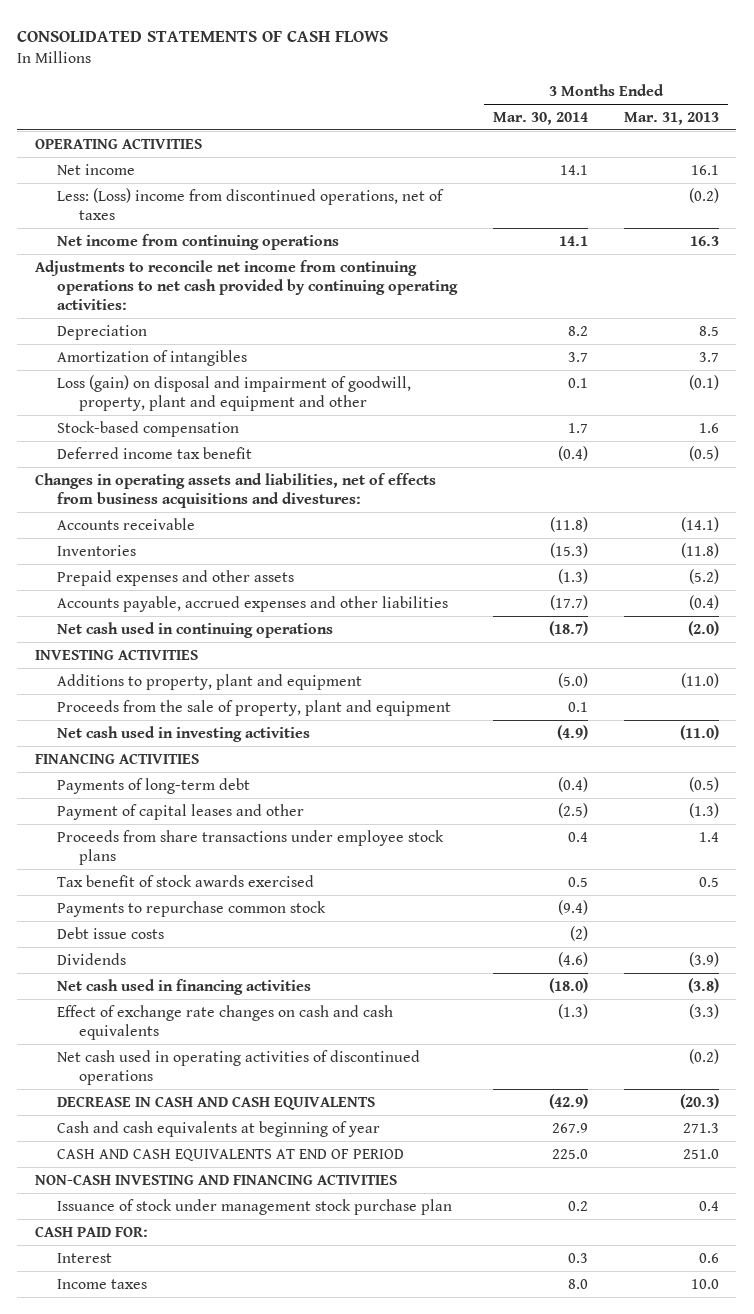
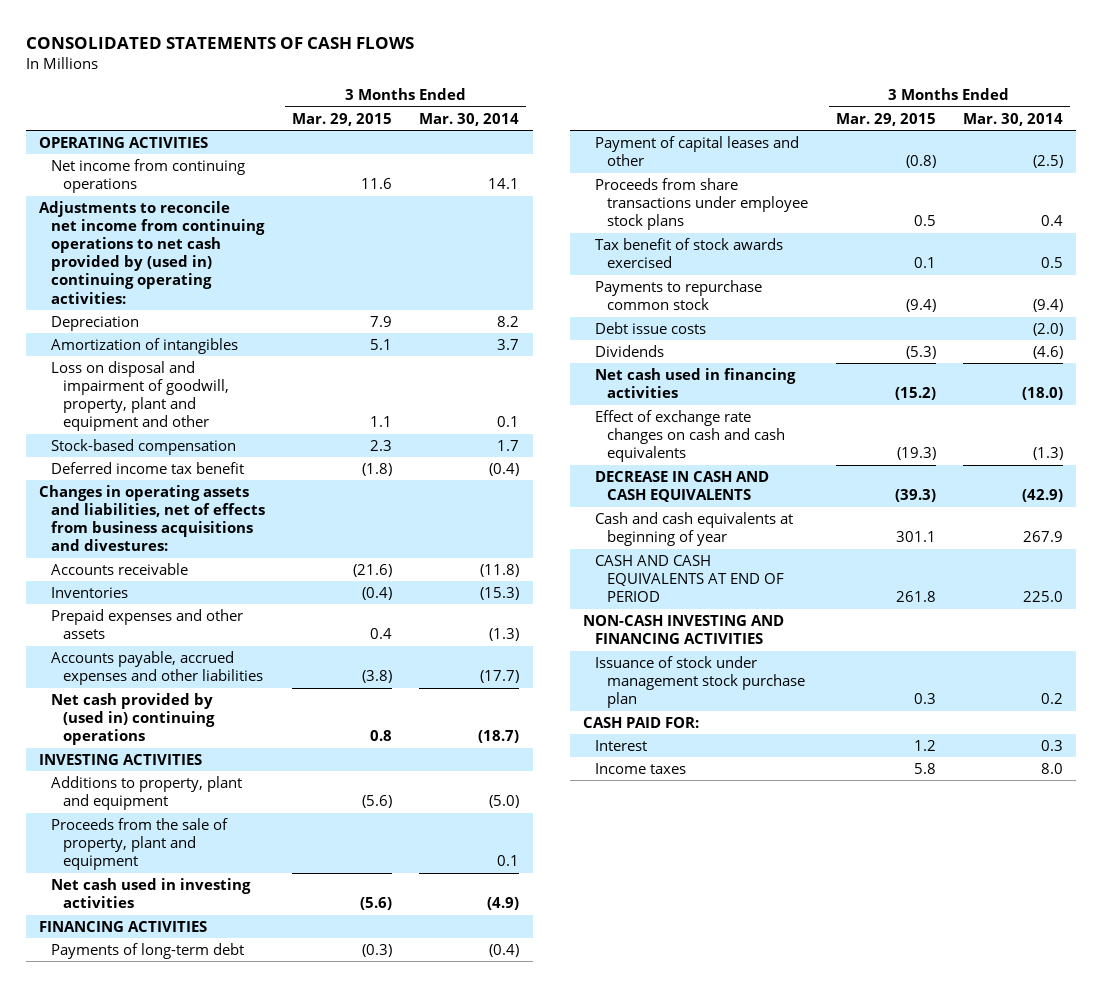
[623,111,719,125] Mar. 31, 2013 -> none
none -> [292,112,393,126] Mar. 29, 2015
[56,163,135,175] Net income -> none
[56,187,444,220] Less: (Loss) income from discontinued operations, net of taxes -> none
[35,259,458,310] Adjustments to reconcile net income from continuing operations to net cash provided by continuing operating activities: -> [39,201,266,304] Adjustments to reconcile net income from continuing operations to net cash provided by (used in) continuing operating activities:
[56,374,411,411] Loss (gain) on disposal and impairment of goodwill, property, plant and equipment and other -> [51,361,229,432] Loss on disposal and impairment of goodwill, property, plant and equipment and other
[56,621,333,638] Net cash used in continuing operations -> [51,693,215,746] Net cash provided by (used in) continuing operations
[569,925,588,941] (2) -> [1032,323,1063,337] (2.0)
[56,1049,420,1085] Net cash used in operating activities of discontinued operations -> none

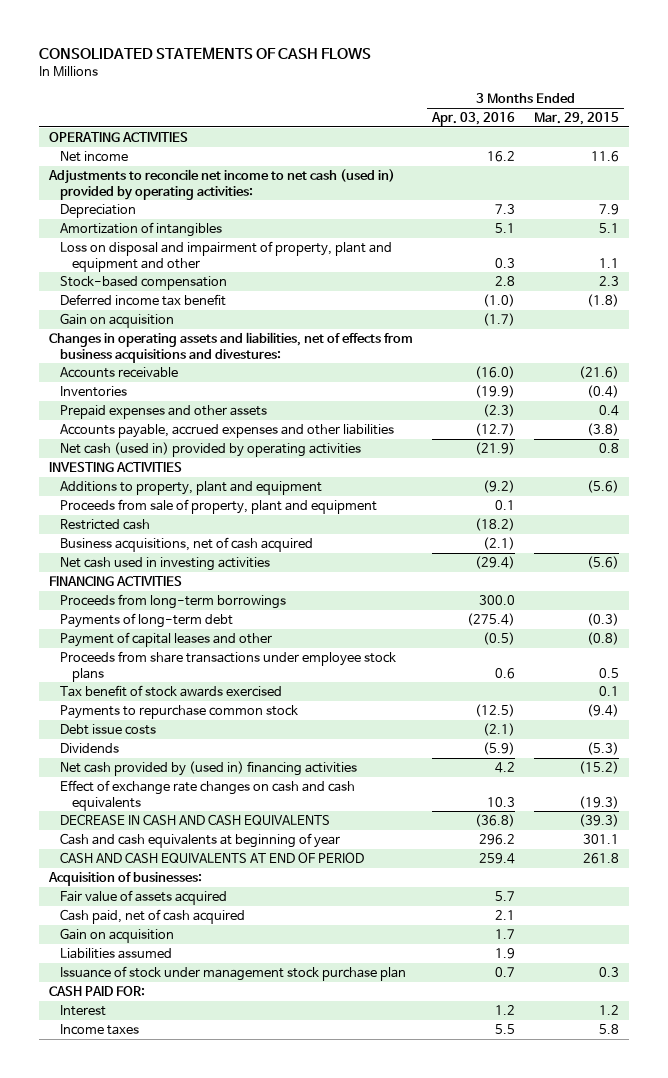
[419,112,520,126] Mar. 30, 2014 -> none
none -> [431,112,516,127] Apr. 03, 2016
[51,159,246,194] Net income from continuing operations -> [60,151,129,163] Net income
[39,201,266,304] Adjustments to reconcile net income from continuing operations to net cash provided by (used in) continuing operating activities: -> [47,169,395,200] Adjustments to reconcile net income to net cash (used in) provided by operating activities:
[51,361,229,432] Loss on disposal and impairment of goodwill, property, plant and equipment and other -> [60,241,393,272] Loss on disposal and impairment of property, plant and equipment and other
none -> [60,313,175,329] Gain on acquisition
[51,693,215,746] Net cash provided by (used in) continuing operations -> [60,442,362,458] Net cash (used in) provided by operating activities
[51,818,229,871] Proceeds from the sale of property, plant and equipment -> [60,499,378,515] Proceeds from sale of property, plant and equipment
none -> [60,519,151,531] Restricted cash
none -> [60,537,314,553] Business acquisitions, net of cash acquired
none -> [60,594,287,610] Proceeds from long-term borrowings
[594,368,796,399] Net cash used in financing activities -> [60,761,358,777] Net cash provided by (used in) financing activities
[583,615,785,645] NON-CASH INVESTING AND FINANCING ACTIVITIES -> none
none -> [47,872,202,887] Acquisition of businesses:
none -> [60,890,228,906] Fair value of assets acquired
none -> [60,909,246,925] Cash paid, net of cash acquired
none -> [60,928,175,944] Gain on acquisition
none -> [60,948,173,960] Liabilities assumed

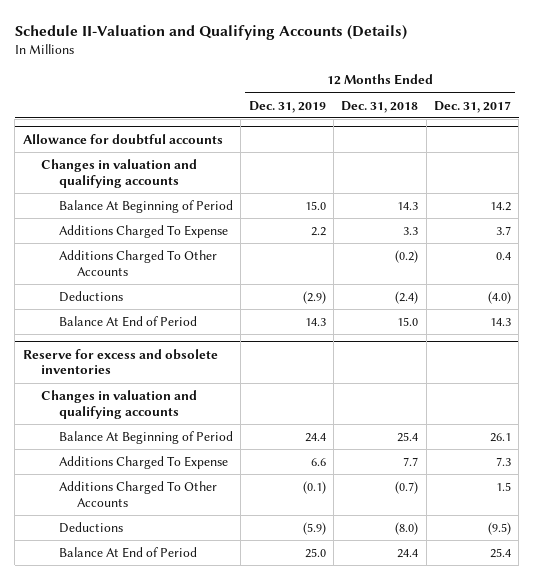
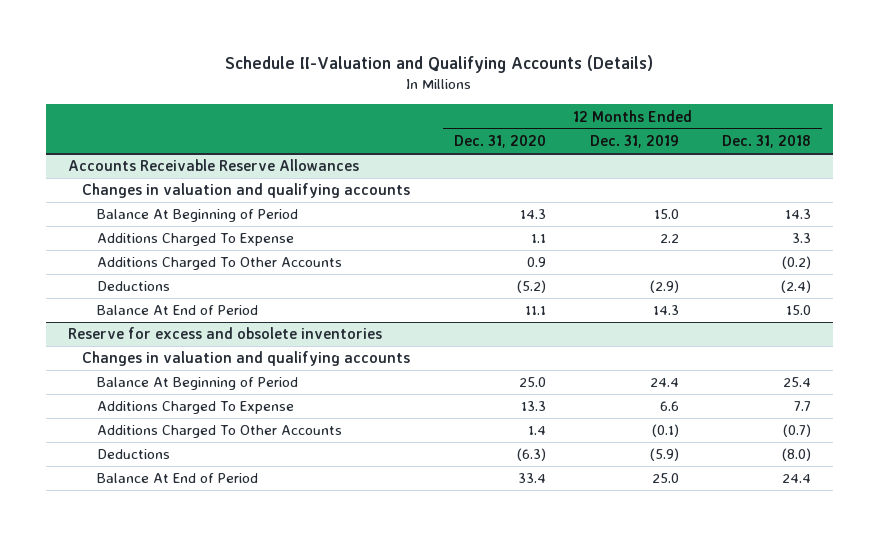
[433,100,511,113] Dec. 31, 2017 -> none
none -> [454,135,547,149] Dec. 31, 2020
[22,133,223,145] Allowance for doubtful accounts -> [67,159,359,172] Accounts Receivable Reserve Allowances

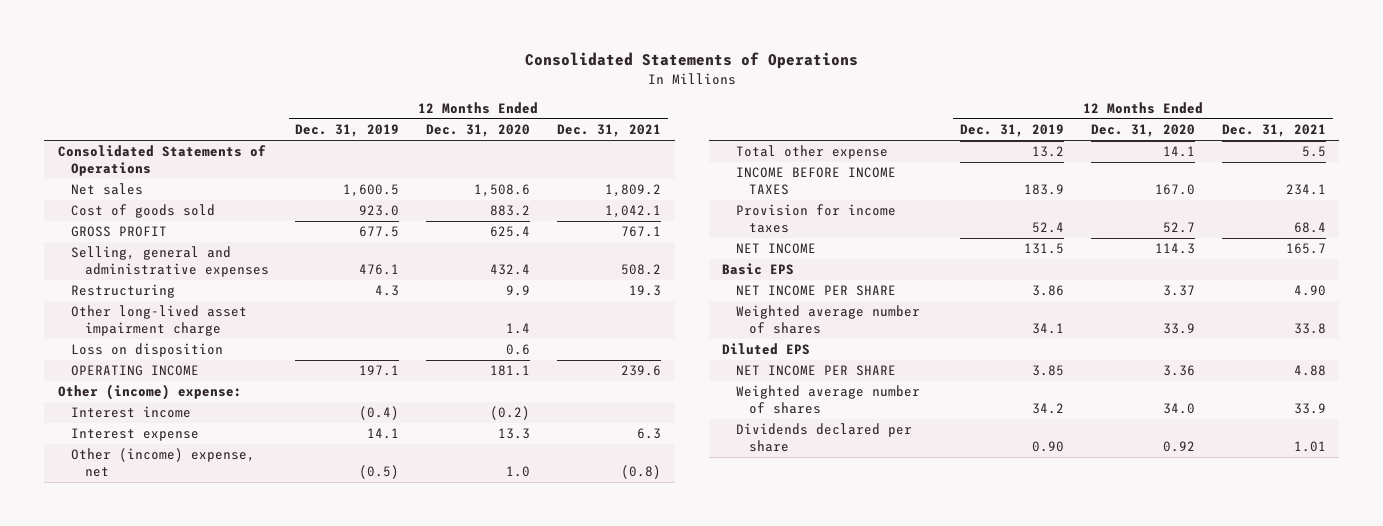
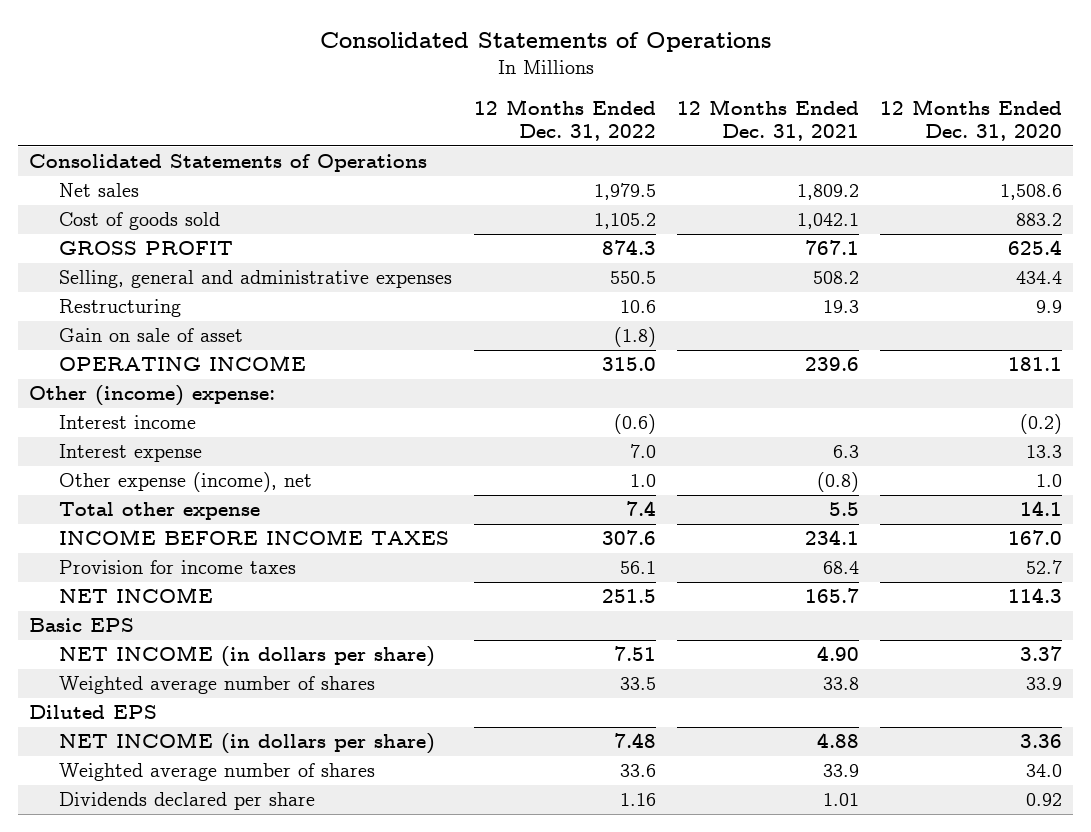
[295,124,400,138] Dec. 31, 2019 -> none
none -> [473,99,656,141] 12 Months Ended Dec. 31, 2022
[490,263,531,275] 432.4 -> [1016,271,1063,285] 434.4
[71,305,248,336] Other long-lived asset impairment charge -> none
[71,343,224,358] Loss on disposition -> none
none -> [59,328,244,343] Gain on sale of asset
[71,448,256,477] Other (income) expense, net -> [59,472,313,493] Other expense (income), net
[735,285,896,297] NET INCOME PER SHARE -> [59,645,436,668] NET INCOME (in dollars per share)
[735,365,896,377] NET INCOME PER SHARE -> [59,732,436,755] NET INCOME (in dollars per share)

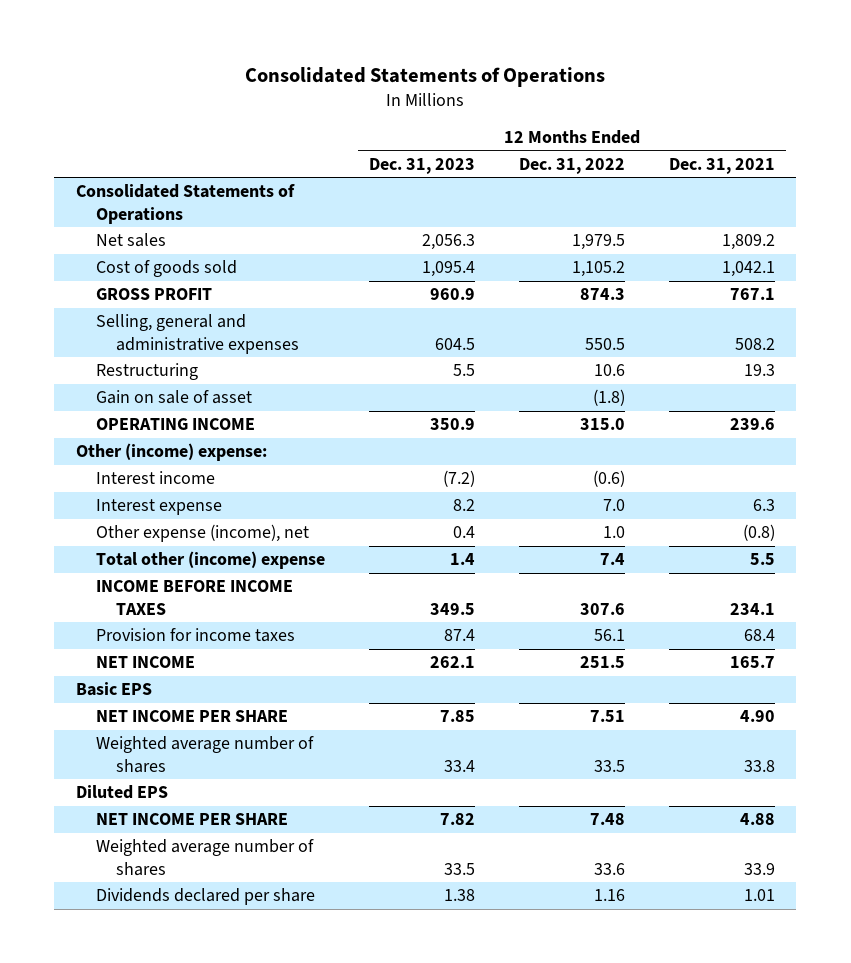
[880,99,1063,141] 12 Months Ended Dec. 31, 2020 -> none
none -> [368,157,475,174] Dec. 31, 2023
[59,502,261,521] Total other expense -> [96,551,326,570] Total other (income) expense
[59,645,436,668] NET INCOME (in dollars per share) -> [96,710,289,723] NET INCOME PER SHARE
[59,732,436,755] NET INCOME (in dollars per share) -> [96,813,289,826] NET INCOME PER SHARE

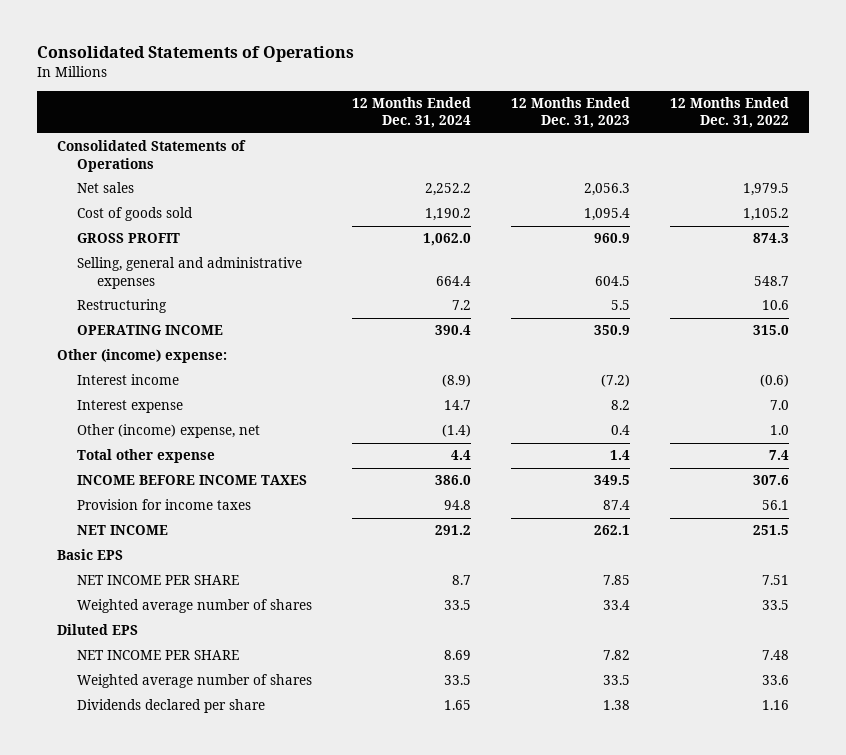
[668,157,775,174] Dec. 31, 2021 -> none
none -> [352,96,472,129] 12 Months Ended Dec. 31, 2024
[584,337,625,350] 550.5 -> [754,275,790,286] 548.7
[96,390,253,405] Gain on sale of asset -> none
[96,524,310,543] Other expense (income), net -> [77,424,261,439] Other (income) expense, net
[96,551,326,570] Total other (income) expense -> [77,449,216,464] Total other expense

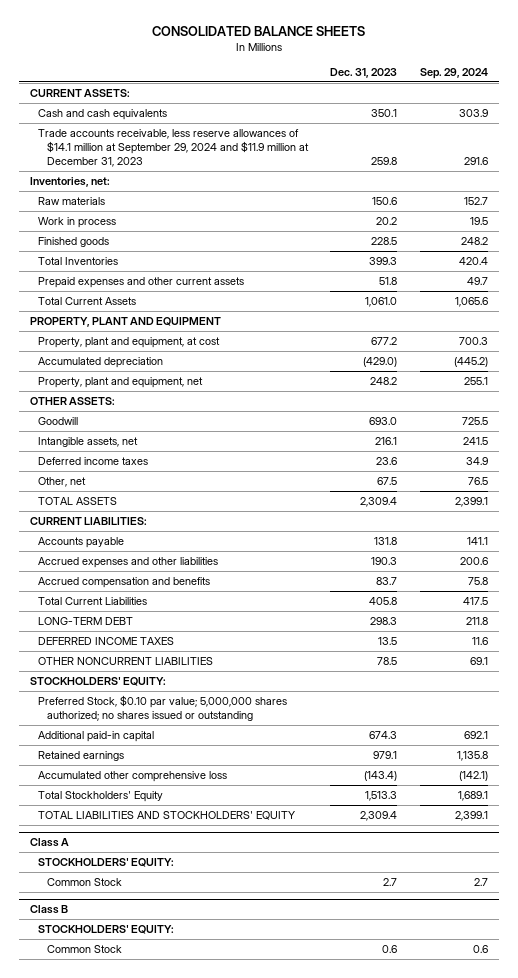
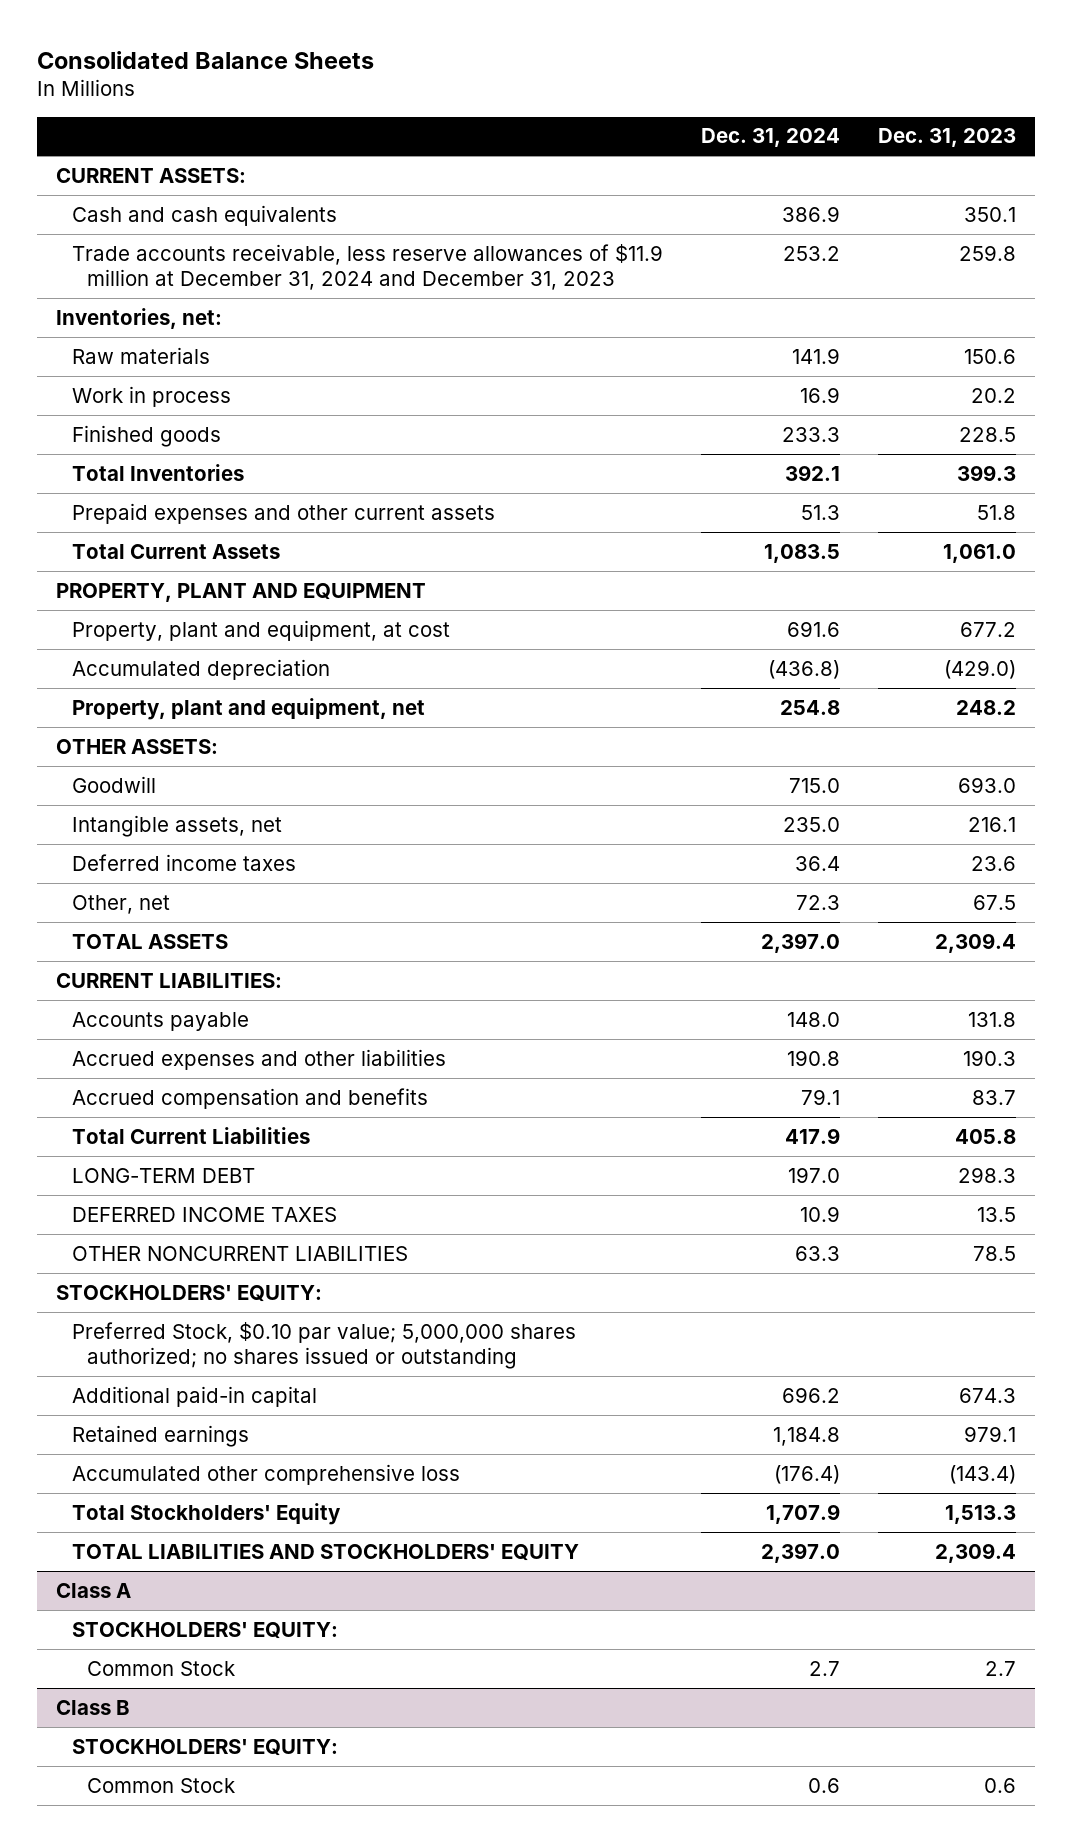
[152,25,366,36] CONSOLIDATED BALANCE SHEETS -> [37,50,375,69] Consolidated Balance Sheets
[420,67,489,79] Sep. 29, 2024 -> none
none -> [700,128,840,148] Dec. 31, 2024
[38,128,309,168] Trade accounts receivable, less reserve allowances of $14.1 million at September 29, 2024 and $11.9 million at December 31, 2023 -> [71,243,663,291] Trade accounts receivable, less reserve allowances of $11.9 million at December 31, 2024 and December 31, 2023

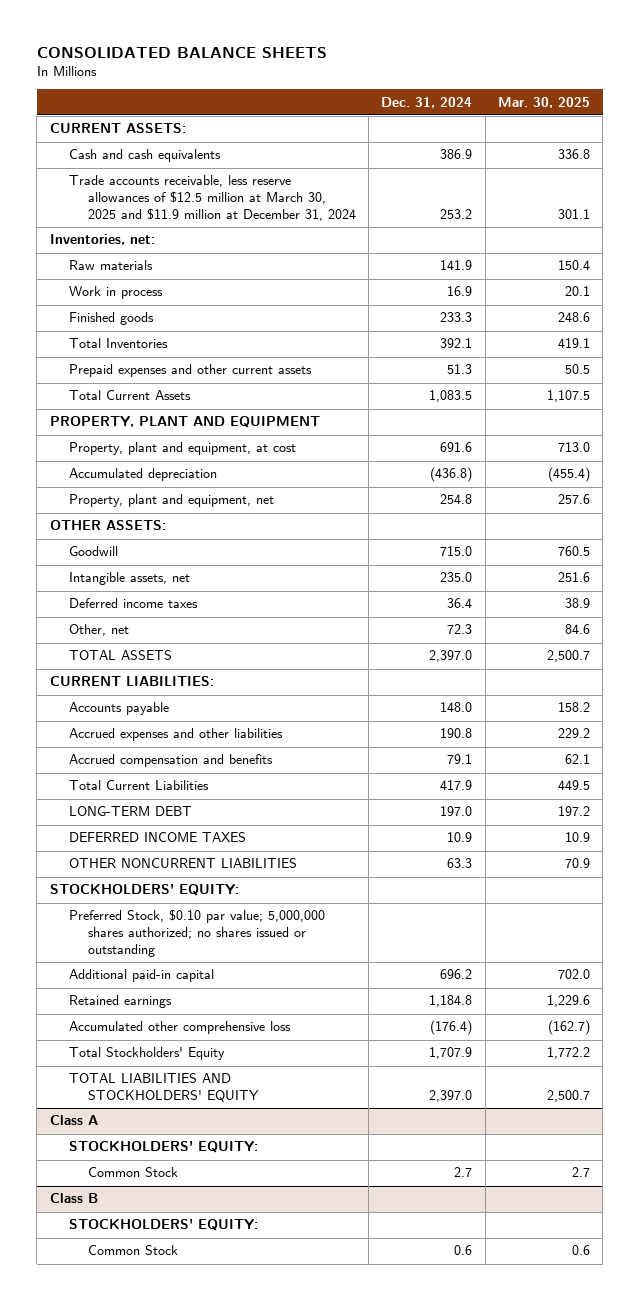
[37,50,375,69] Consolidated Balance Sheets -> [36,46,327,58] CONSOLIDATED BALANCE SHEETS
[877,128,1016,148] Dec. 31, 2023 -> none
none -> [497,96,590,108] Mar. 30, 2025
[71,243,663,291] Trade accounts receivable, less reserve allowances of $11.9 million at December 31, 2024 and December 31, 2023 -> [68,175,356,221] Trade accounts receivable, less reserve allowances of $12.5 million at March 30, 2025 and $11.9 million at December 31, 2024

